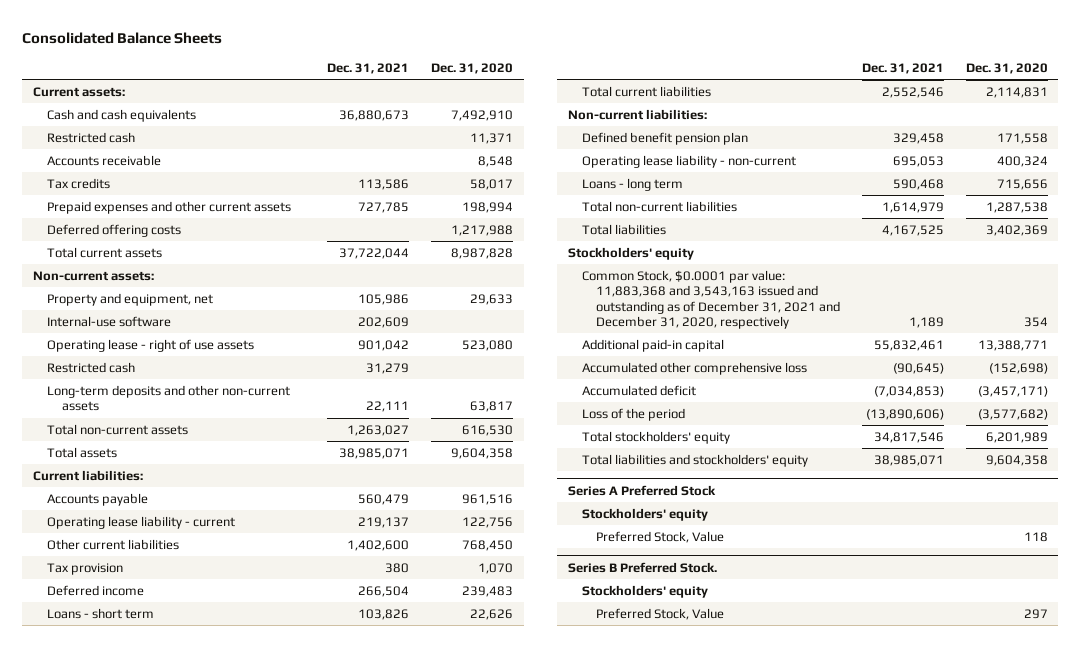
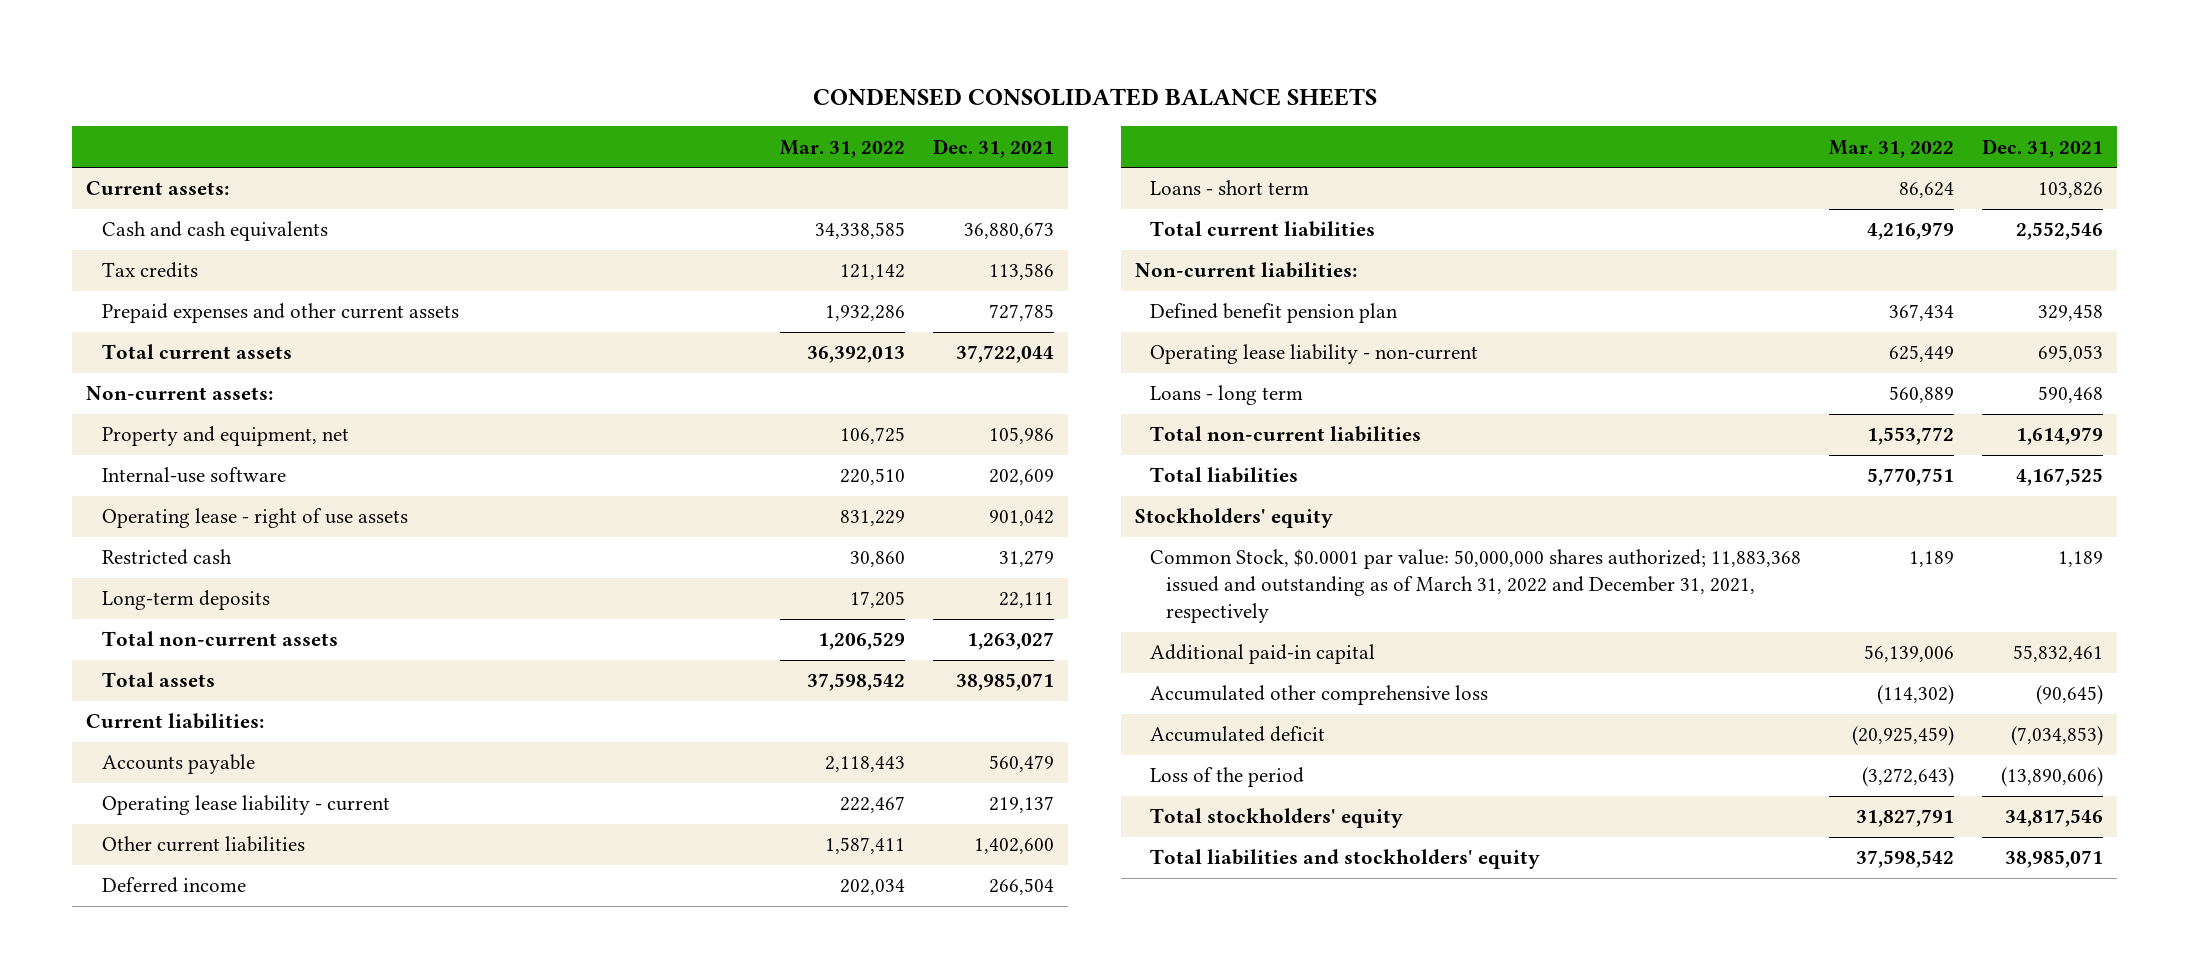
[22,31,223,44] Consolidated Balance Sheets -> [812,88,1377,107] CONDENSED CONSOLIDATED BALANCE SHEETS
[431,62,514,74] Dec. 31, 2020 -> none
none -> [780,139,906,158] Mar. 31, 2022
[47,131,136,143] Restricted cash -> none
[47,154,162,166] Accounts receivable -> none
[47,223,182,237] Deferred offering costs -> none
[47,384,291,412] Long-term deposits and other non-current assets -> [101,590,270,611] Long-term deposits
[47,562,124,575] Tax provision -> none
[581,269,841,330] Common Stock, $0.0001 par value: 11,883,368 and 3,543,163 issued and outstanding as of December 31, 2021 and December 31, 2020, respectively -> [1150,549,1802,624] Common Stock, $0.0001 par value: 50,000,000 shares authorized; 11,883,368 issued and outstanding as of March 31, 2022 and December 31, 2021, respectively
[567,484,716,496] Series A Preferred Stock -> none
[581,507,708,521] Stockholders' equity -> none
[596,530,725,543] Preferred Stock, Value -> none
[567,561,717,573] Series B Preferred Stock. -> none
[581,584,708,598] Stockholders' equity -> none
[596,607,725,620] Preferred Stock, Value -> none

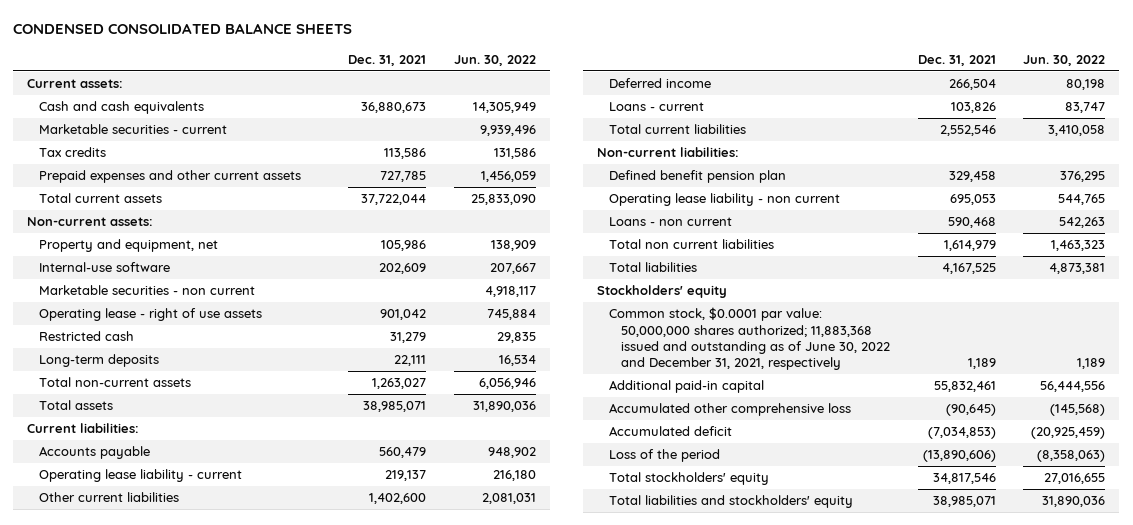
[780,139,906,158] Mar. 31, 2022 -> none
none -> [454,54,537,66] Jun. 30, 2022
none -> [39,124,228,135] Marketable securities - current
none -> [39,285,256,296] Marketable securities - non current
[1150,180,1310,196] Loans - short term -> [608,102,704,112] Loans - current
[1150,344,1479,365] Operating lease liability - non-current -> [608,193,840,207] Operating lease liability - non current
[1150,385,1304,406] Loans - long term -> [608,217,732,227] Loans - non current
[1150,426,1422,443] Total non-current liabilities -> [608,239,774,250] Total non current liabilities
[1150,549,1802,624] Common Stock, $0.0001 par value: 50,000,000 shares authorized; 11,883,368 issued and outstanding as of March 31, 2022 and December 31, 2021, respectively -> [608,307,890,371] Common stock, $0.0001 par value: 50,000,000 shares authorized; 11,883,368 issued and outstanding as of June 30, 2022 and December 31, 2021, respectively

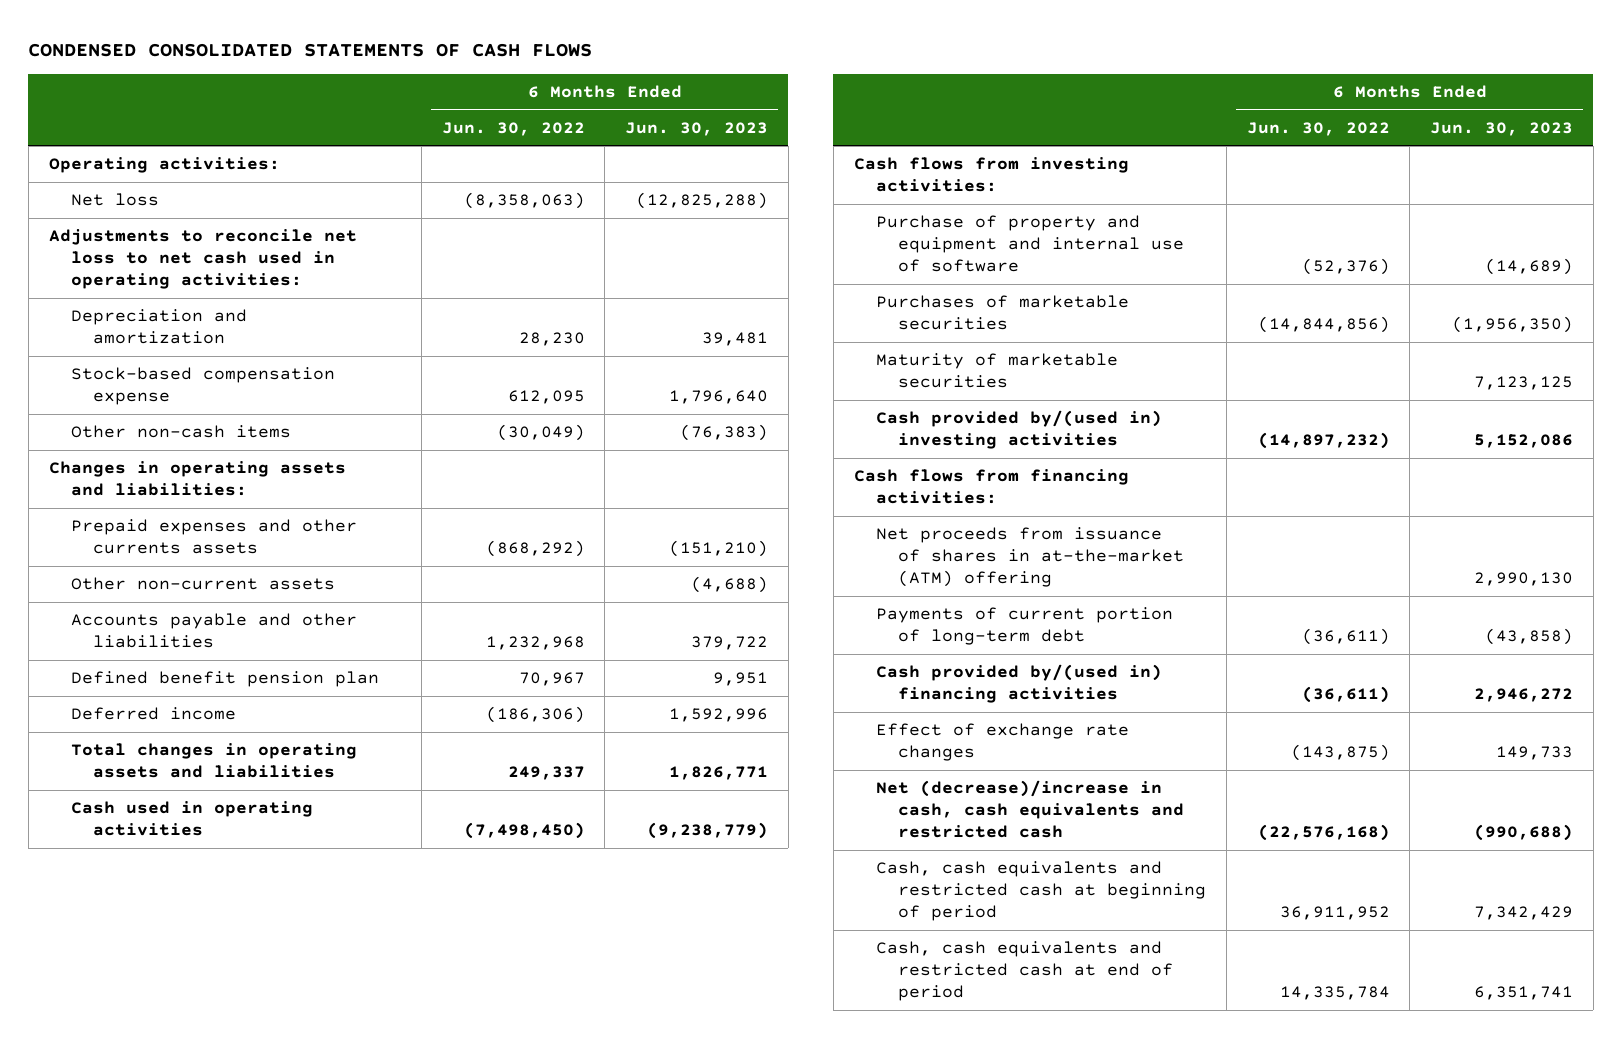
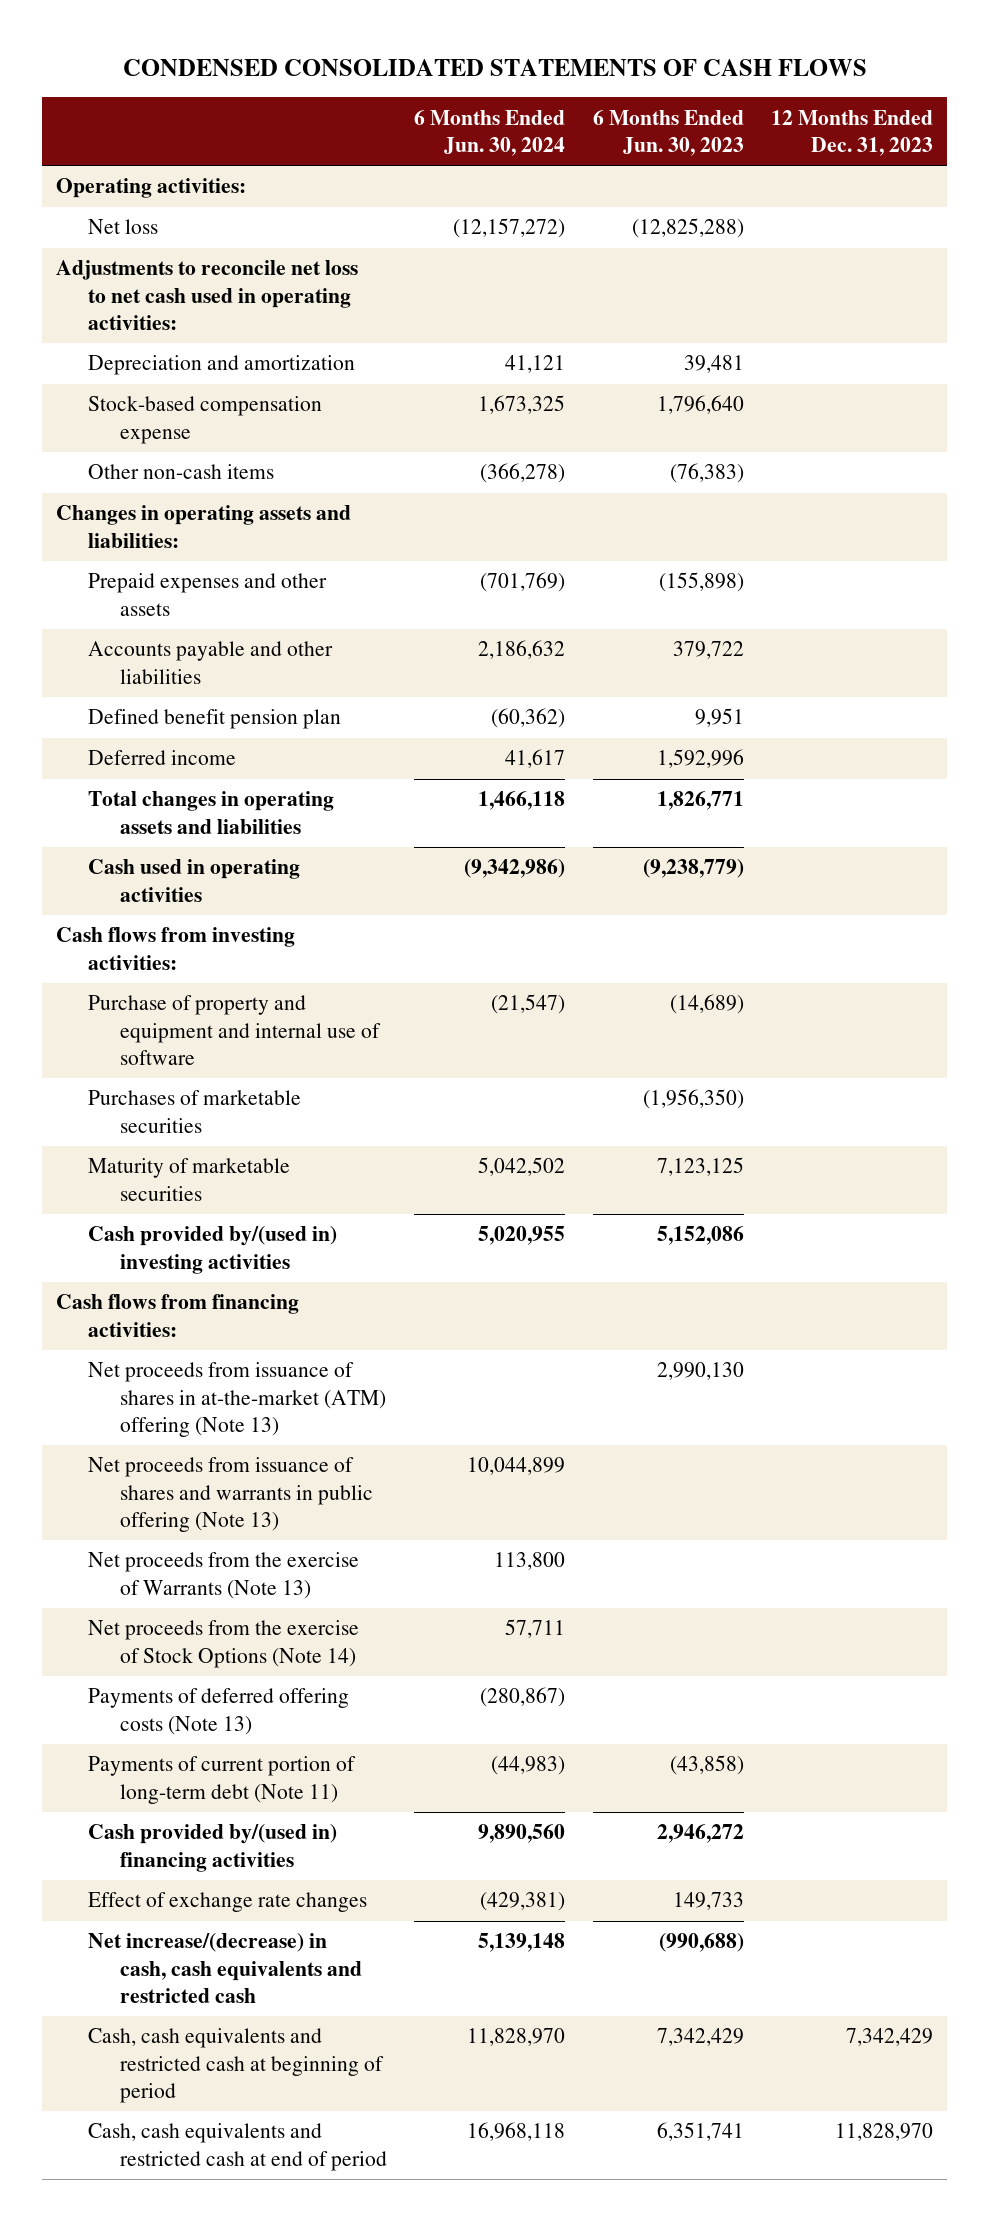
[441,121,585,136] Jun. 30, 2022 -> none
none -> [414,109,566,156] 6 Months Ended Jun. 30, 2024
none -> [771,109,934,156] 12 Months Ended Dec. 31, 2023
[70,577,335,591] Other non-current assets -> none
[70,519,357,555] Prepaid expenses and other currents assets -> [88,573,328,616] Prepaid expenses and other assets
[669,540,769,558] (151,210) -> [658,572,744,593] (155,898)
[875,527,1185,588] Net proceeds from issuance of shares in at-the-market (ATM) offering -> [88,1362,387,1438] Net proceeds from issuance of shares in at-the-market (ATM) offering (Note 13)
none -> [88,1457,374,1533] Net proceeds from issuance of shares and warrants in public offering (Note 13)
none -> [88,1552,360,1599] Net proceeds from the exercise of Warrants (Note 13)
none -> [88,1620,360,1668] Net proceeds from the exercise of Stock Options (Note 14)
none -> [88,1688,350,1735] Payments of deferred offering costs (Note 13)
[875,607,1173,646] Payments of current portion of long-term debt -> [88,1756,357,1804] Payments of current portion of long-term debt (Note 11)
[875,780,1185,839] Net (decrease)/increase in cash, cash equivalents and restricted cash -> [88,1933,363,2004] Net increase/(decrease) in cash, cash equivalents and restricted cash

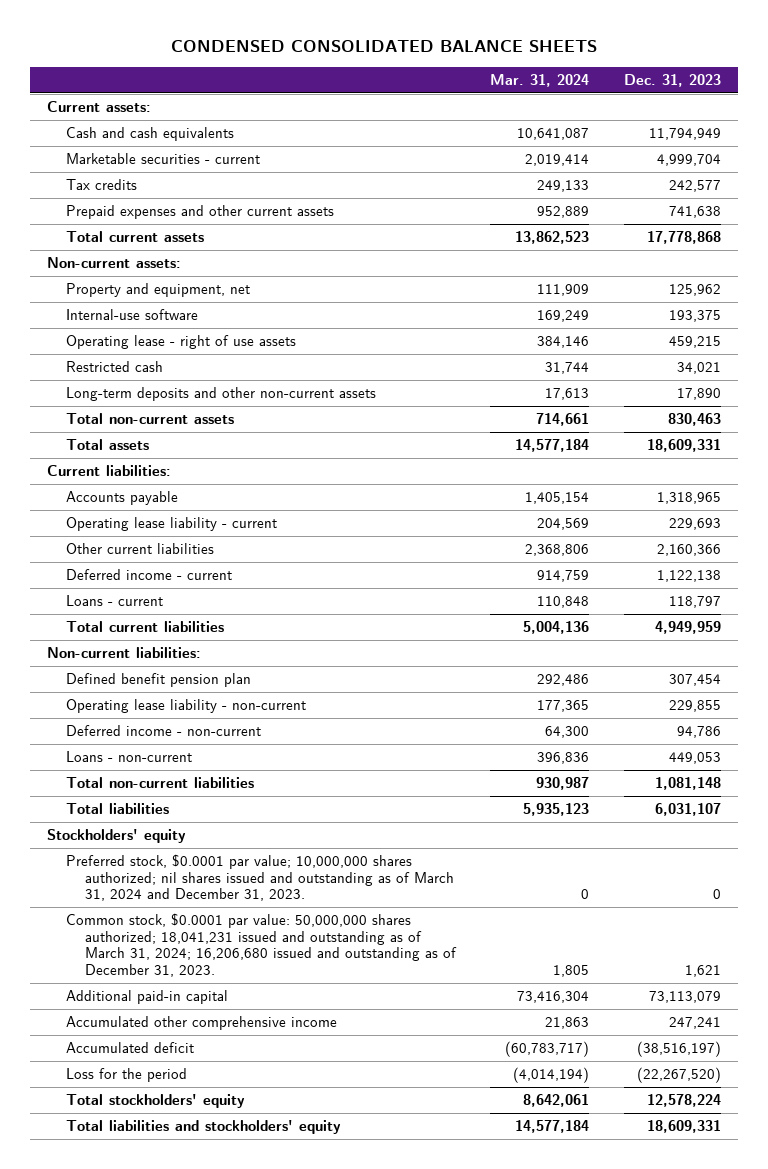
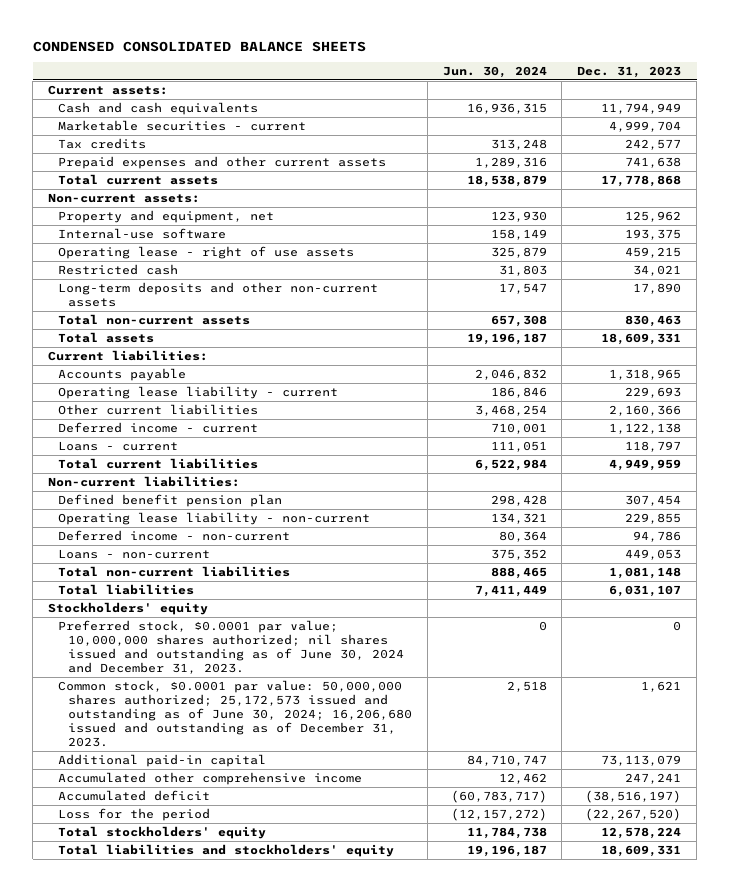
[490,73,590,87] Mar. 31, 2024 -> none
none -> [442,65,547,78] Jun. 30, 2024
[66,854,455,902] Preferred stock, $0.0001 par value; 10,000,000 shares authorized; nil shares issued and outstanding as of March 31, 2024 and December 31, 2023. -> [58,619,405,675] Preferred stock, $0.0001 par value; 10,000,000 shares authorized; nil shares issued and outstanding as of June 30, 2024 and December 31, 2023.
[66,913,458,977] Common stock, $0.0001 par value: 50,000,000 shares authorized; 18,041,231 issued and outstanding as of March 31, 2024; 16,206,680 issued and outstanding as of December 31, 2023. -> [58,679,413,748] Common stock, $0.0001 par value: 50,000,000 shares authorized; 25,172,573 issued and outstanding as of June 30, 2024; 16,206,680 issued and outstanding as of December 31, 2023.

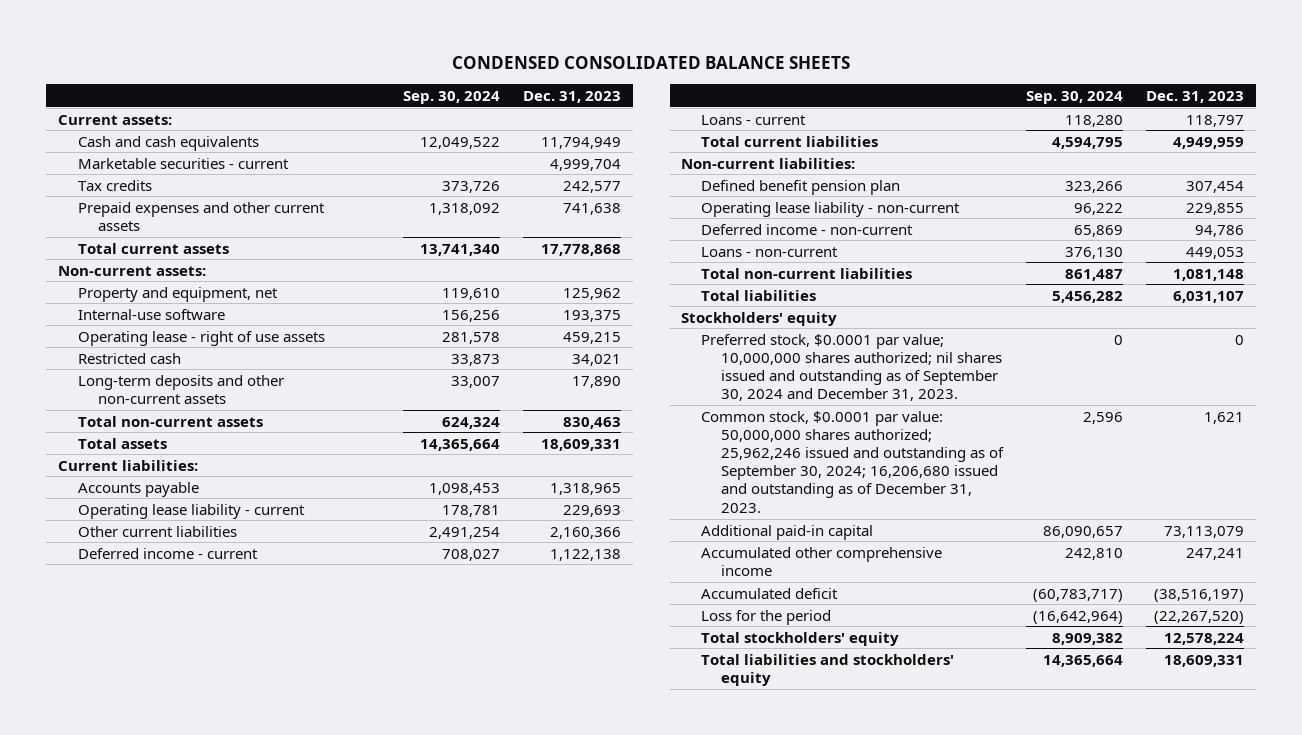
[442,65,547,78] Jun. 30, 2024 -> none
none -> [402,90,500,104] Sep. 30, 2024
[58,619,405,675] Preferred stock, $0.0001 par value; 10,000,000 shares authorized; nil shares issued and outstanding as of June 30, 2024 and December 31, 2023. -> [701,333,1003,402] Preferred stock, $0.0001 par value; 10,000,000 shares authorized; nil shares issued and outstanding as of September 30, 2024 and December 31, 2023.
[58,679,413,748] Common stock, $0.0001 par value: 50,000,000 shares authorized; 25,172,573 issued and outstanding as of June 30, 2024; 16,206,680 issued and outstanding as of December 31, 2023. -> [701,410,1005,513] Common stock, $0.0001 par value: 50,000,000 shares authorized; 25,962,246 issued and outstanding as of September 30, 2024; 16,206,680 issued and outstanding as of December 31, 2023.

